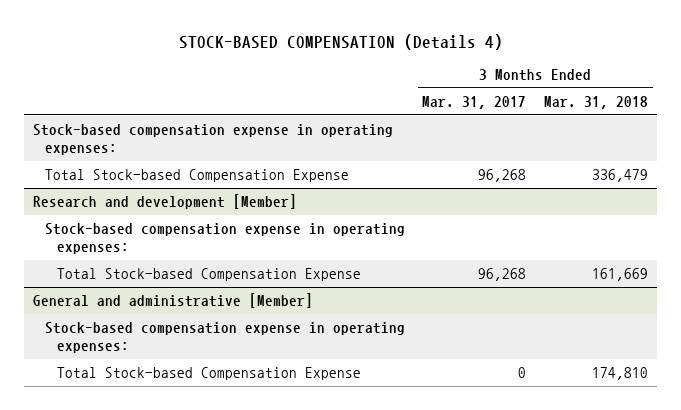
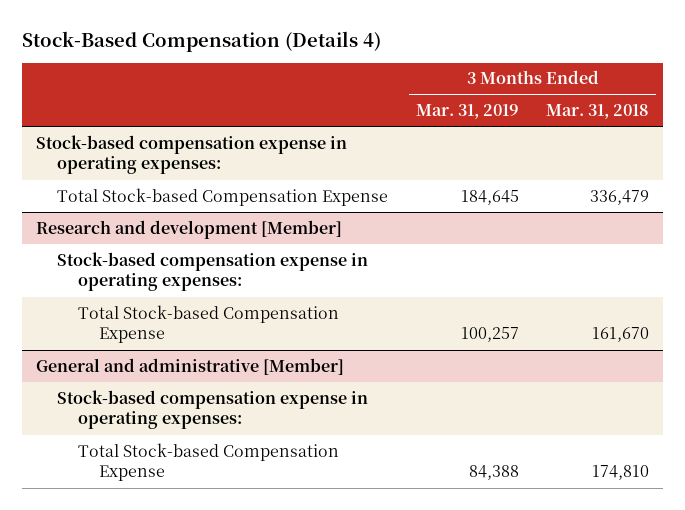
[178,33,503,50] STOCK-BASED COMPENSATION (Details 4) -> [21,30,381,52] Stock-Based Compensation (Details 4)
[422,95,527,109] Mar. 31, 2017 -> none
none -> [415,104,519,120] Mar. 31, 2019
[592,267,649,281] 161,669 -> [592,327,650,343] 161,670

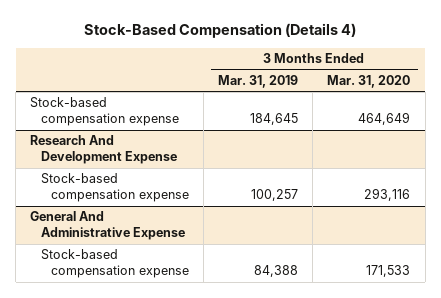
[546,104,650,120] Mar. 31, 2018 -> none
none -> [327,75,411,89] Mar. 31, 2020
[35,134,347,175] Stock-based compensation expense in operating expenses: -> none
[56,251,368,292] Stock-based compensation expense in operating expenses: -> none
[56,389,368,430] Stock-based compensation expense in operating expenses: -> none
[56,187,388,206] Total Stock-based Compensation Expense -> [30,97,179,127] Stock-based compensation expense
[35,219,342,239] Research and development [Member] -> [30,135,177,165] Research And Development Expense
[77,304,339,344] Total Stock-based Compensation Expense -> [40,173,190,203] Stock-based compensation expense
[35,357,344,375] General and administrative [Member] -> [30,211,185,241] General And Administrative Expense
[77,442,339,482] Total Stock-based Compensation Expense -> [40,249,190,279] Stock-based compensation expense

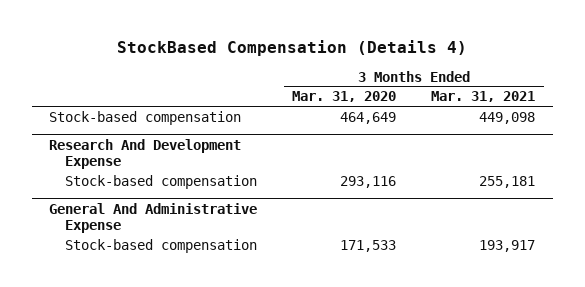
[84,23,357,39] Stock-Based Compensation (Details 4) -> [117,40,468,57] StockBased Compensation (Details 4)
[218,75,299,89] Mar. 31, 2019 -> none
none -> [431,91,536,103] Mar. 31, 2021
[30,97,179,127] Stock-based compensation expense -> [49,110,242,125] Stock-based compensation
[40,173,190,203] Stock-based compensation expense -> [64,174,257,189] Stock-based compensation
[40,249,190,279] Stock-based compensation expense -> [64,238,257,253] Stock-based compensation

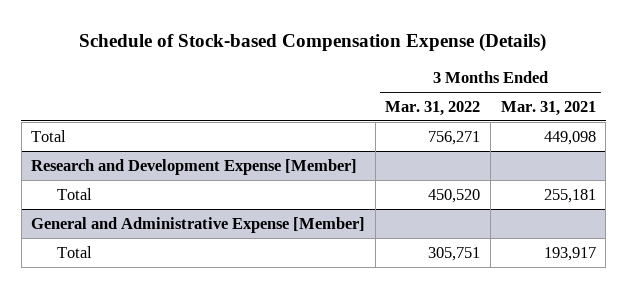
[117,40,468,57] StockBased Compensation (Details 4) -> [79,33,547,53] Schedule of Stock-based Compensation Expense (Details)
[292,91,397,103] Mar. 31, 2020 -> none
none -> [385,101,481,117] Mar. 31, 2022
[49,110,242,125] Stock-based compensation -> [31,129,67,142] Total
[49,138,242,169] Research And Development Expense -> [31,158,358,175] Research and Development Expense [Member]
[64,174,257,189] Stock-based compensation -> [57,187,93,200] Total
[49,202,258,233] General And Administrative Expense -> [31,216,366,233] General and Administrative Expense [Member]
[64,238,257,253] Stock-based compensation -> [57,245,93,258] Total

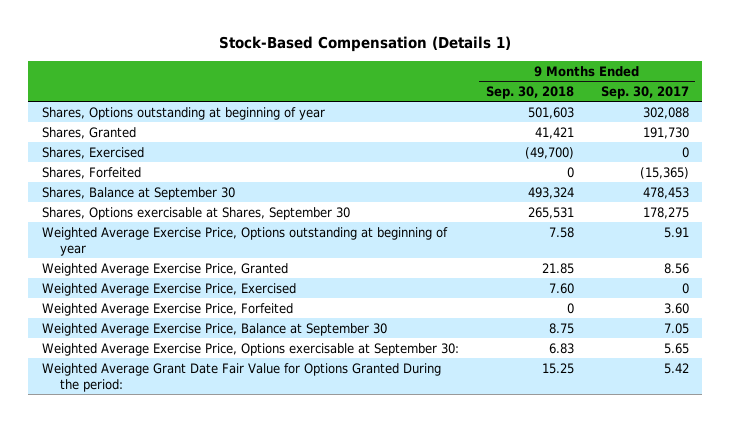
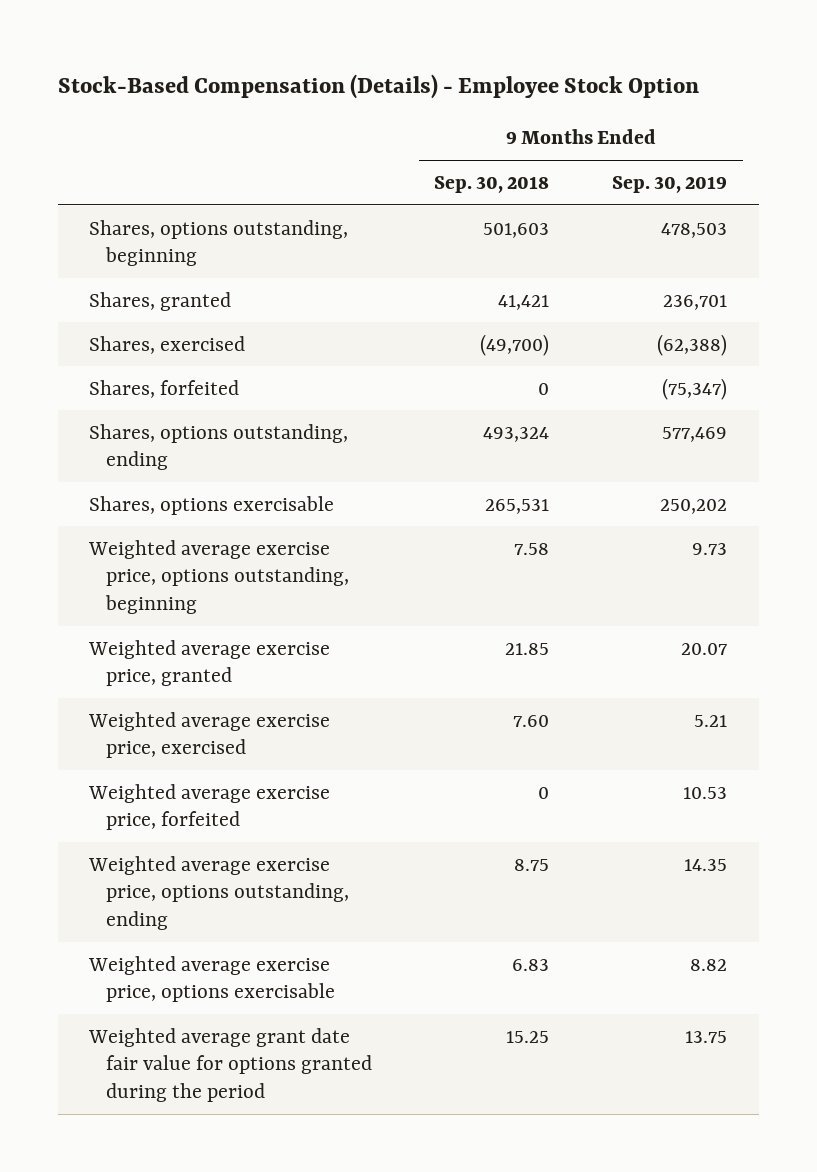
[219,36,512,53] Stock-Based Compensation (Details 1) -> [58,74,700,100] Stock-Based Compensation (Details) - Employee Stock Option
[600,85,689,99] Sep. 30, 2017 -> none
none -> [612,175,728,193] Sep. 30, 2019
[41,106,325,120] Shares, Options outstanding at beginning of year -> [89,219,349,267] Shares, options outstanding, beginning
[41,126,136,139] Shares, Granted -> [89,291,232,311] Shares, granted
[41,146,144,159] Shares, Exercised -> [89,335,246,354] Shares, exercised
[41,166,141,179] Shares, Forfeited -> [89,379,240,398] Shares, forfeited
[41,186,235,200] Shares, Balance at September 30 -> [89,423,349,471] Shares, options outstanding, ending
[41,206,350,220] Shares, Options exercisable at Shares, September 30 -> [89,495,335,515] Shares, options exercisable
[41,226,448,256] Weighted Average Exercise Price, Options outstanding at beginning of year -> [88,539,349,614] Weighted average exercise price, options outstanding, beginning
[41,262,288,276] Weighted Average Exercise Price, Granted -> [88,639,331,687] Weighted average exercise price, granted
[41,282,296,296] Weighted Average Exercise Price, Exercised -> [88,711,331,759] Weighted average exercise price, exercised
[41,302,293,316] Weighted Average Exercise Price, Forfeited -> [88,783,331,831] Weighted average exercise price, forfeited
[41,322,387,336] Weighted Average Exercise Price, Balance at September 30 -> [88,855,349,930] Weighted average exercise price, options outstanding, ending
[41,342,459,356] Weighted Average Exercise Price, Options exercisable at September 30: -> [88,955,335,1003] Weighted average exercise price, options exercisable
[41,362,441,392] Weighted Average Grant Date Fair Value for Options Granted During the period: -> [88,1027,372,1102] Weighted average grant date fair value for options granted during the period

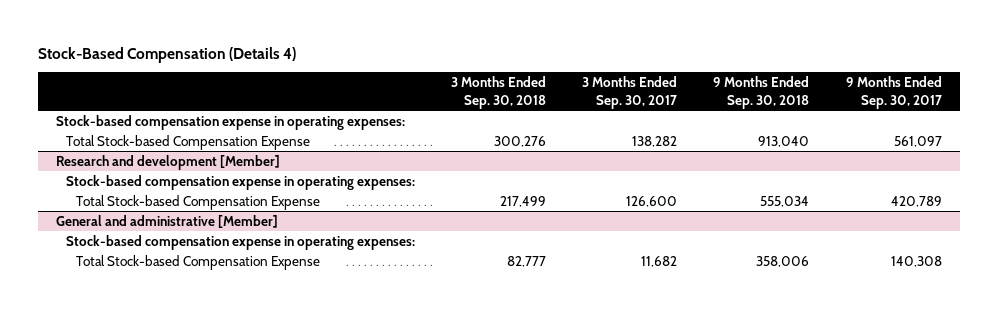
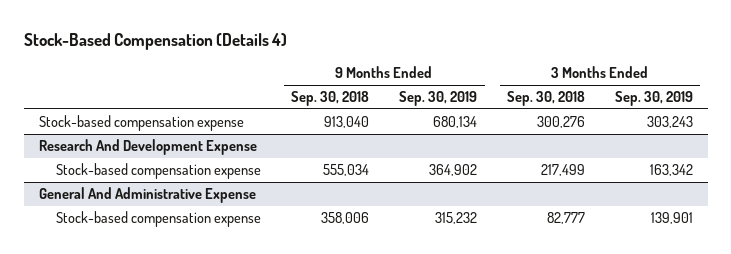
[582,76,678,109] 3 Months Ended Sep. 30, 2017 -> none
[845,76,942,109] 9 Months Ended Sep. 30, 2017 -> none
none -> [399,91,478,107] Sep. 30, 2019
none -> [614,91,693,107] Sep. 30, 2019
[55,115,405,131] Stock-based compensation expense in operating expenses: -> none
[65,175,415,191] Stock-based compensation expense in operating expenses: -> none
[65,235,415,251] Stock-based compensation expense in operating expenses: -> none
[65,135,310,151] Total Stock-based Compensation Expense -> [38,115,244,132] Stock-based compensation expense
[55,155,280,171] Research and development [Member] -> [38,139,257,156] Research And Development Expense
[75,195,320,211] Total Stock-based Compensation Expense -> [56,163,262,180] Stock-based compensation expense
[55,215,278,229] General and administrative [Member] -> [38,187,256,204] General And Administrative Expense
[75,255,320,271] Total Stock-based Compensation Expense -> [56,211,262,228] Stock-based compensation expense

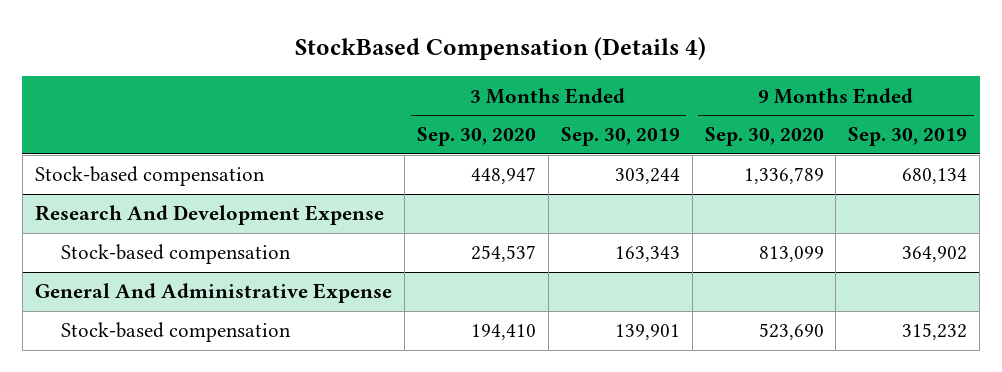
[23,33,287,51] Stock-Based Compensation (Details 4) -> [295,37,707,61] StockBased Compensation (Details 4)
[291,91,370,107] Sep. 30, 2018 -> none
[507,91,586,107] Sep. 30, 2018 -> none
none -> [416,127,536,147] Sep. 30, 2020
none -> [704,127,824,147] Sep. 30, 2020
[38,115,244,132] Stock-based compensation expense -> [34,166,265,187] Stock-based compensation
[646,116,693,129] 303,243 -> [614,168,680,185] 303,244
[56,163,262,180] Stock-based compensation expense -> [60,244,291,265] Stock-based compensation
[649,164,693,177] 163,342 -> [614,246,680,263] 163,343
[56,211,262,228] Stock-based compensation expense -> [60,322,291,343] Stock-based compensation

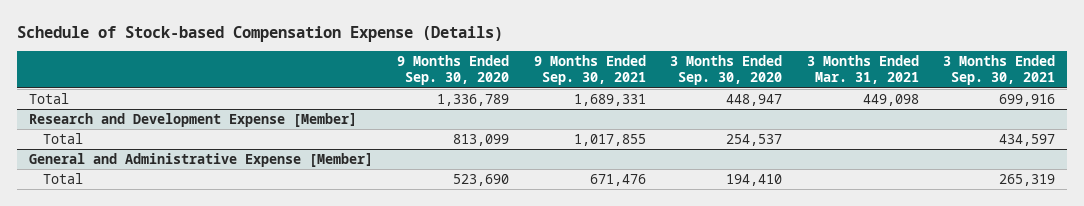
[295,37,707,61] StockBased Compensation (Details 4) -> [16,25,503,42] Schedule of Stock-based Compensation Expense (Details)
[560,127,680,147] Sep. 30, 2019 -> none
[848,127,968,147] Sep. 30, 2019 -> none
none -> [533,55,646,86] 9 Months Ended Sep. 30, 2021
none -> [806,55,919,85] 3 Months Ended Mar. 31, 2021
none -> [943,55,1056,86] 3 Months Ended Sep. 30, 2021
[34,166,265,187] Stock-based compensation -> [28,92,69,104] Total
[34,205,384,226] Research And Development Expense -> [28,112,357,127] Research and Development Expense [Member]
[60,244,291,265] Stock-based compensation -> [43,132,84,144] Total
[34,283,392,304] General And Administrative Expense -> [28,152,373,167] General and Administrative Expense [Member]
[60,322,291,343] Stock-based compensation -> [43,172,84,184] Total

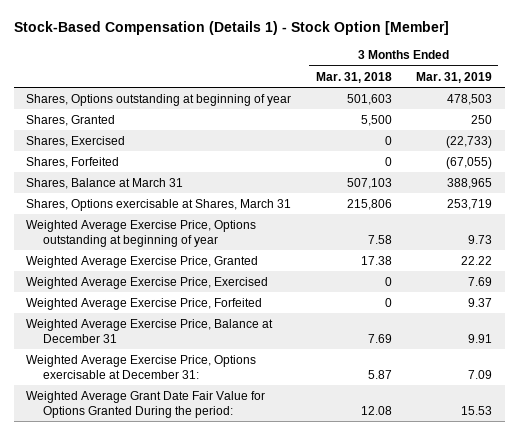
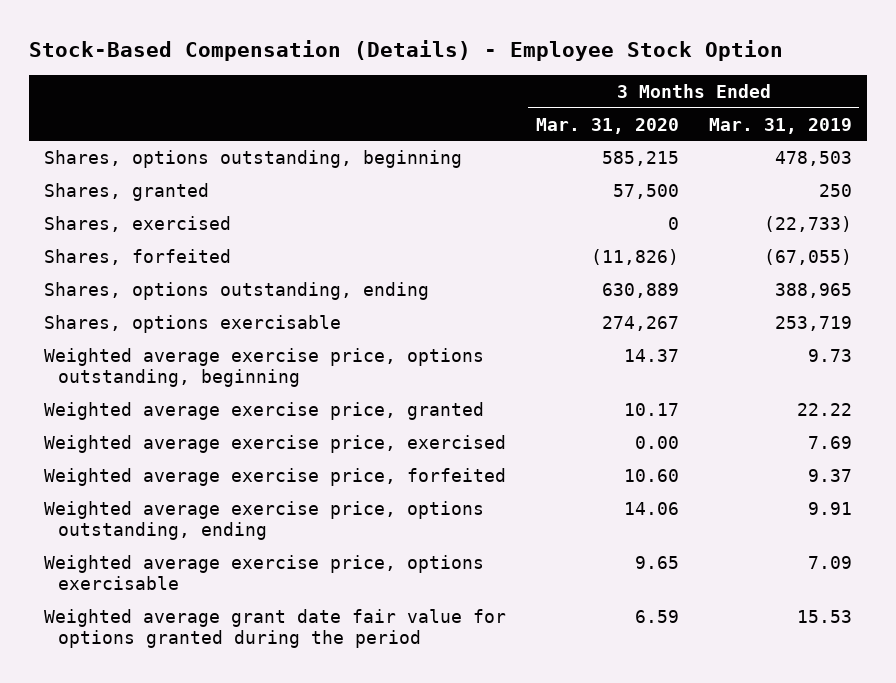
[13,21,449,36] Stock-Based Compensation (Details 1) - Stock Option [Member] -> [29,40,784,62] Stock-Based Compensation (Details) - Employee Stock Option
[315,71,392,83] Mar. 31, 2018 -> none
none -> [535,117,679,134] Mar. 31, 2020
[25,93,291,106] Shares, Options outstanding at beginning of year -> [44,149,463,168] Shares, options outstanding, beginning
[25,114,115,126] Shares, Granted -> [44,182,210,201] Shares, granted
[25,135,125,147] Shares, Exercised -> [44,215,232,232] Shares, exercised
[25,156,119,168] Shares, Forfeited -> [44,248,232,265] Shares, forfeited
[25,177,183,189] Shares, Balance at March 31 -> [44,281,430,300] Shares, options outstanding, ending
[25,198,291,211] Shares, Options exercisable at Shares, March 31 -> [44,314,342,333] Shares, options exercisable
[25,219,256,247] Weighted Average Exercise Price, Options outstanding at beginning of year -> [44,347,485,388] Weighted average exercise price, options outstanding, beginning
[25,255,258,268] Weighted Average Exercise Price, Granted -> [44,401,485,420] Weighted average exercise price, granted
[25,276,268,289] Weighted Average Exercise Price, Exercised -> [44,434,507,453] Weighted average exercise price, exercised
[25,297,262,310] Weighted Average Exercise Price, Forfeited -> [44,467,507,486] Weighted average exercise price, forfeited
[25,318,273,343] Weighted Average Exercise Price, Balance at December 31 -> [44,500,485,541] Weighted average exercise price, options outstanding, ending
[25,354,256,379] Weighted Average Exercise Price, Options exercisable at December 31: -> [44,554,485,591] Weighted average exercise price, options exercisable
[25,390,265,418] Weighted Average Grant Date Fair Value for Options Granted During the period: -> [44,608,507,649] Weighted average grant date fair value for options granted during the period

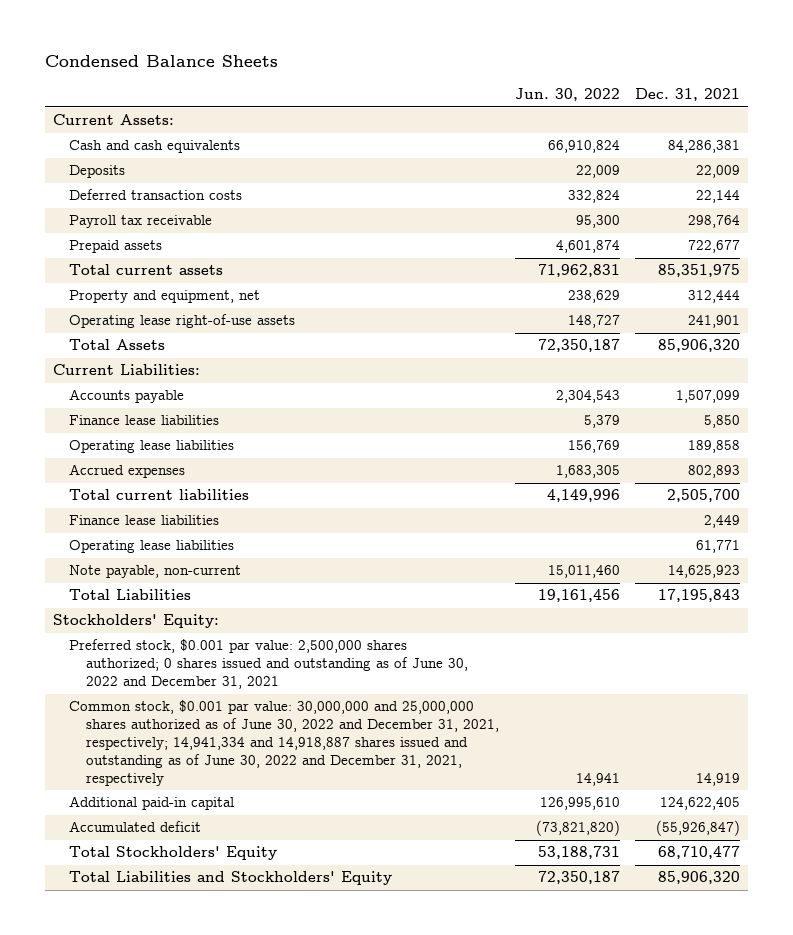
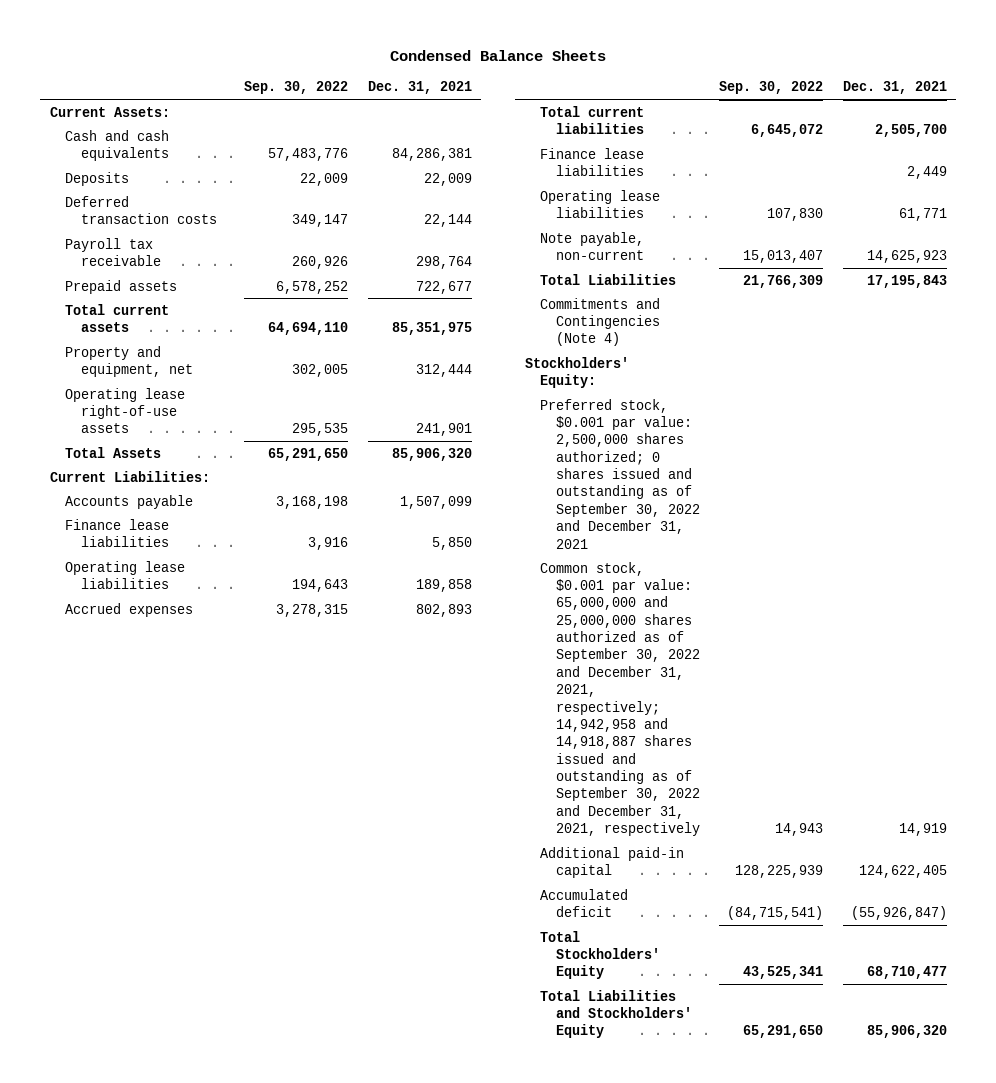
[514,88,620,102] Jun. 30, 2022 -> none
none -> [244,81,349,95] Sep. 30, 2022
none -> [540,297,661,347] Commitments and Contingencies (Note 4)
[69,639,469,690] Preferred stock, $0.001 par value: 2,500,000 shares authorized; 0 shares issued and outstanding as of June 30, 2022 and December 31, 2021 -> [540,398,701,549] Preferred stock, $0.001 par value: 2,500,000 shares authorized; 0 shares issued and outstanding as of September 30, 2022 and December 31, 2021
[69,700,500,786] Common stock, $0.001 par value: 30,000,000 and 25,000,000 shares authorized as of June 30, 2022 and December 31, 2021, respectively; 14,941,334 and 14,918,887 shares issued and outstanding as of June 30, 2022 and December 31, 2021, respectively -> [540,561,701,837] Common stock, $0.001 par value: 65,000,000 and 25,000,000 shares authorized as of September 30, 2022 and December 31, 2021, respectively; 14,942,958 and 14,918,887 shares issued and outstanding as of September 30, 2022 and December 31, 2021, respectively

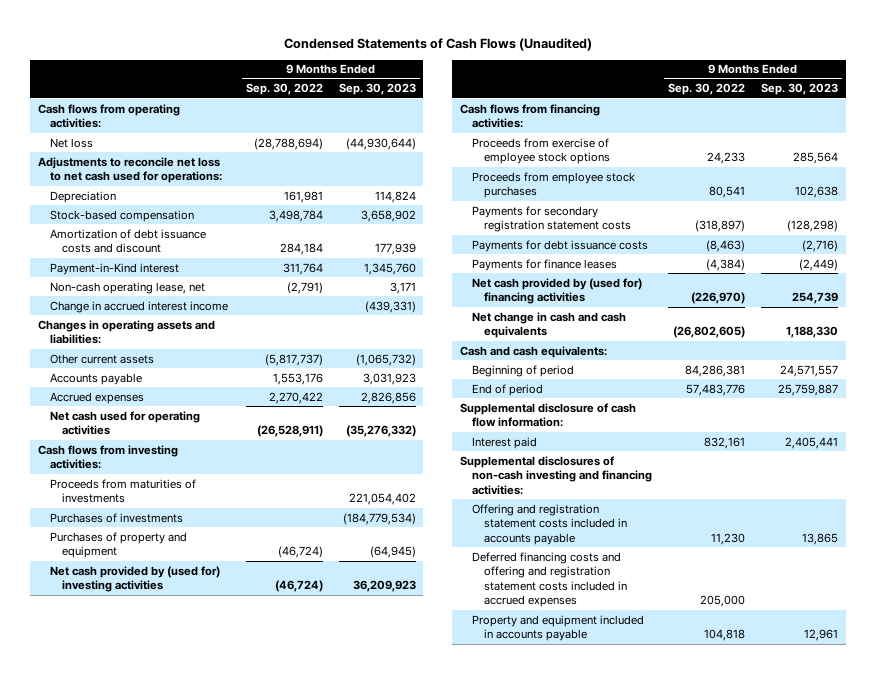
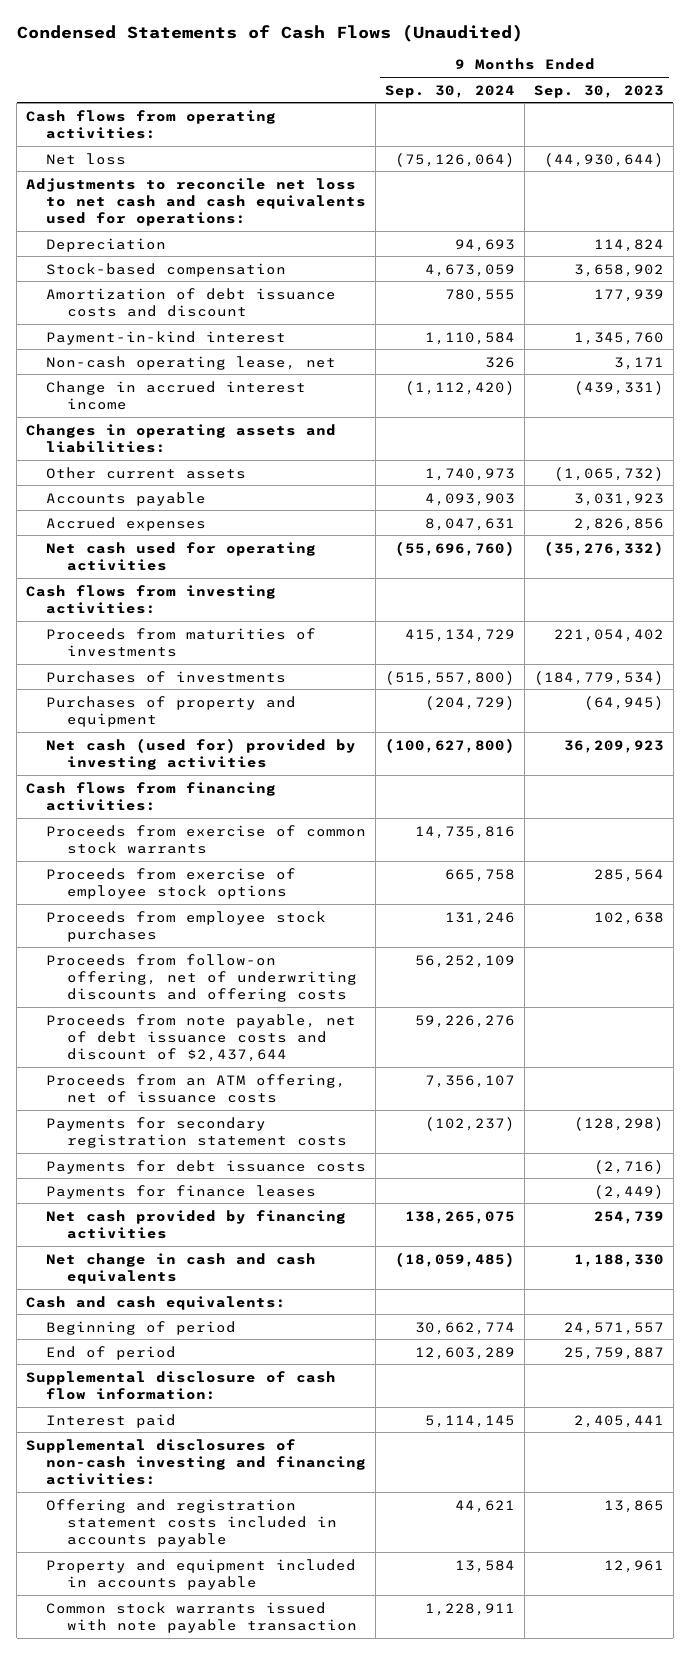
[245,83,323,96] Sep. 30, 2022 -> none
none -> [385,84,516,98] Sep. 30, 2024
[38,156,223,184] Adjustments to reconcile net loss to net cash used for operations: -> [26,177,367,226] Adjustments to reconcile net loss to net cash and cash equivalents used for operations:
[50,262,180,275] Payment-in-Kind interest -> [46,330,287,345] Payment-in-kind interest
[50,565,221,593] Net cash provided by (used for) investing activities -> [46,737,357,770] Net cash (used for) provided by investing activities
none -> [46,824,367,854] Proceeds from exercise of common stock warrants
none -> [46,953,357,1002] Proceeds from follow-on offering, net of underwriting discounts and offering costs
none -> [46,1013,357,1062] Proceeds from note payable, net of debt issuance costs and discount of $2,437,644
none -> [46,1073,347,1103] Proceeds from an ATM offering, net of issuance costs
[472,277,643,305] Net cash provided by (used for) financing activities -> [46,1209,347,1239] Net cash provided by financing activities
[472,551,628,608] Deferred financing costs and offering and registration statement costs included in accrued expenses -> none
none -> [46,1601,357,1633] Common stock warrants issued with note payable transaction

